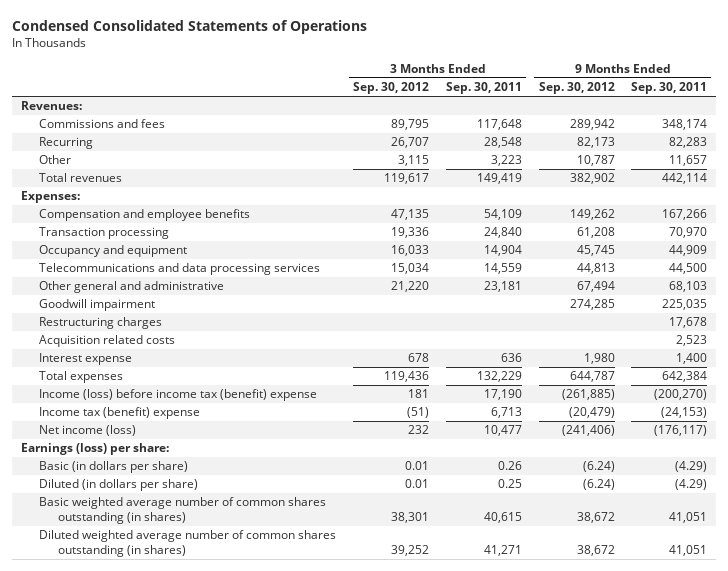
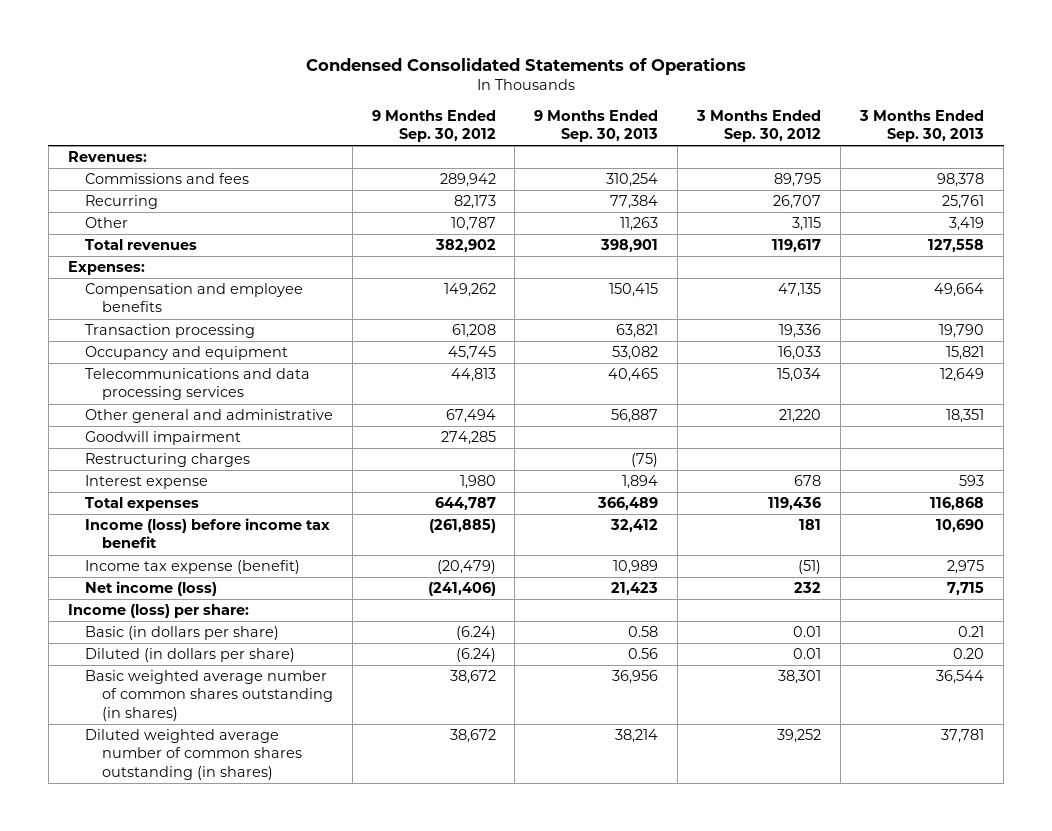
[445,82,522,95] Sep. 30, 2011 -> none
[631,82,708,95] Sep. 30, 2011 -> none
none -> [534,109,659,143] 9 Months Ended Sep. 30, 2013
none -> [859,109,985,143] 3 Months Ended Sep. 30, 2013
[39,335,176,348] Acquisition related costs -> none
[39,389,318,402] Income (loss) before income tax (benefit) expense -> [84,518,330,549] Income (loss) before income tax benefit
[39,407,201,420] Income tax (benefit) expense -> [84,560,300,575] Income tax expense (benefit)
[20,443,169,456] Earnings (loss) per share: -> [67,604,249,619] Income (loss) per share:

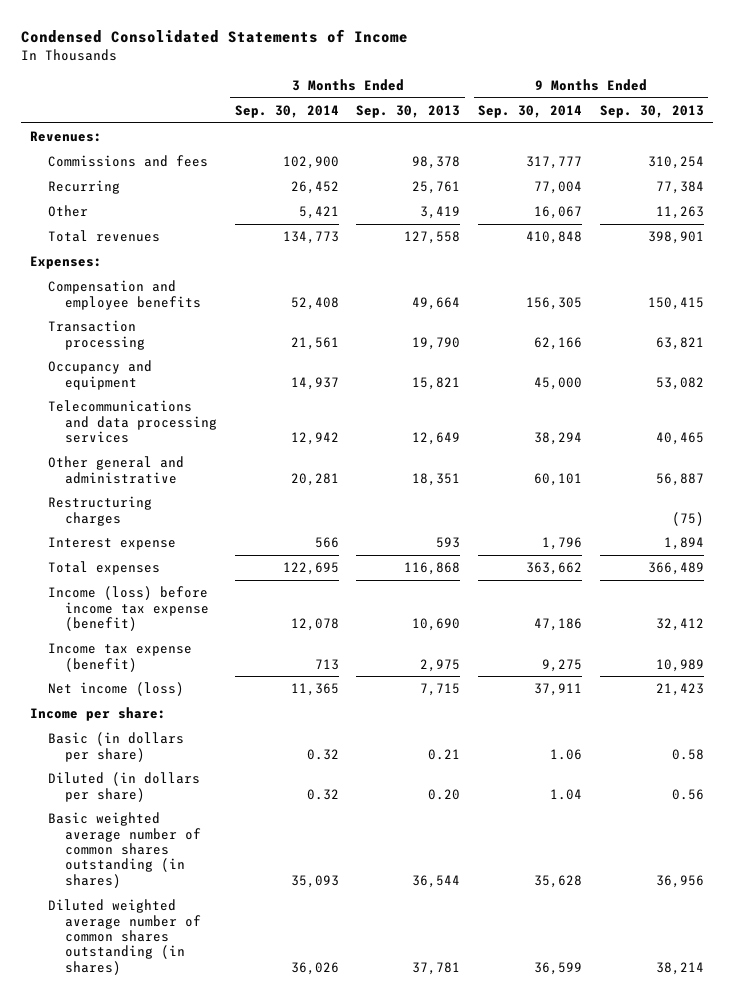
[305,57,746,75] Condensed Consolidated Statements of Operations -> [21,28,409,43] Condensed Consolidated Statements of Income
[371,109,496,143] 9 Months Ended Sep. 30, 2012 -> none
[696,109,822,143] 3 Months Ended Sep. 30, 2012 -> none
none -> [234,104,339,118] Sep. 30, 2014
none -> [478,104,583,118] Sep. 30, 2014
[84,431,241,446] Goodwill impairment -> none
[84,518,330,549] Income (loss) before income tax benefit -> [47,586,210,631] Income (loss) before income tax expense (benefit)
[67,604,249,619] Income (loss) per share: -> [30,707,167,722] Income per share:

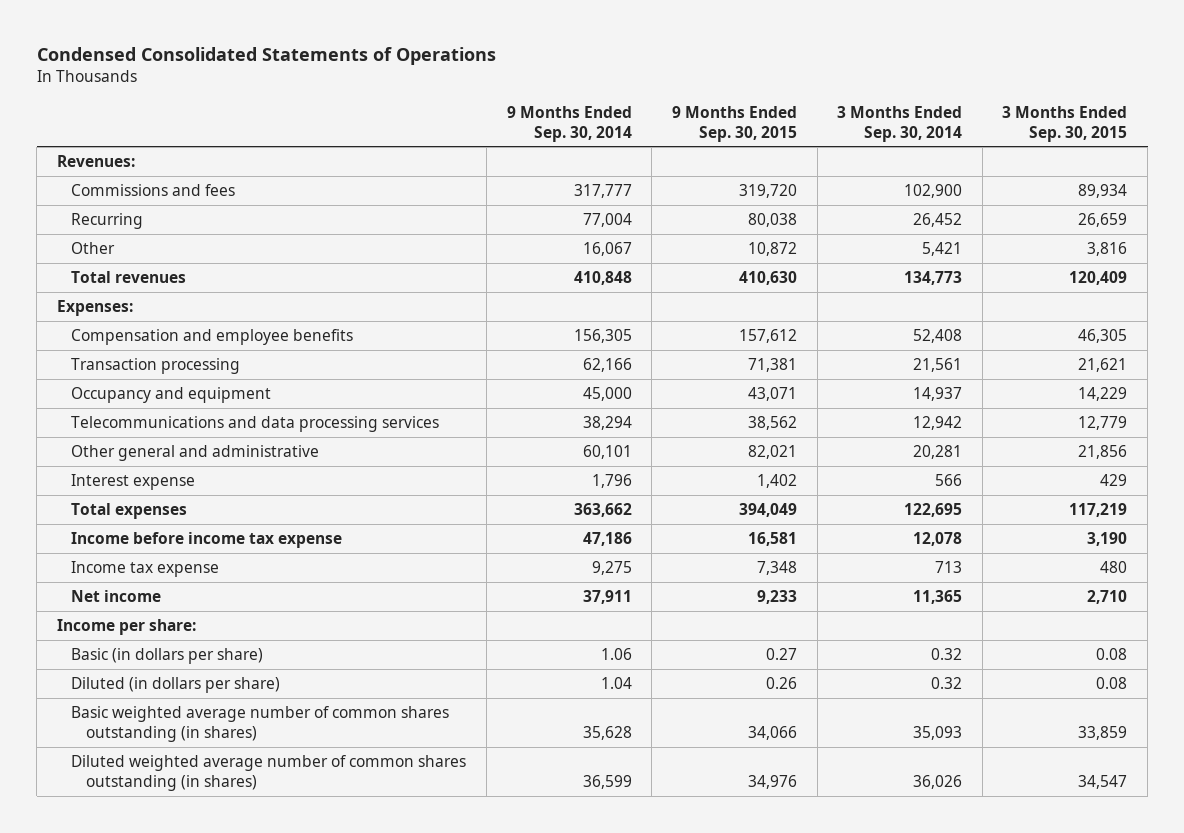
[21,28,409,43] Condensed Consolidated Statements of Income -> [36,46,496,65] Condensed Consolidated Statements of Operations
[356,104,461,118] Sep. 30, 2013 -> none
[599,104,704,118] Sep. 30, 2013 -> none
none -> [671,105,797,142] 9 Months Ended Sep. 30, 2015
none -> [1002,105,1128,142] 3 Months Ended Sep. 30, 2015
[47,496,152,526] Restructuring charges -> none
[47,586,210,631] Income (loss) before income tax expense (benefit) -> [71,531,343,548] Income before income tax expense
[47,643,192,672] Income tax expense (benefit) -> [71,560,220,577] Income tax expense
[47,682,184,697] Net income (loss) -> [71,589,162,602] Net income

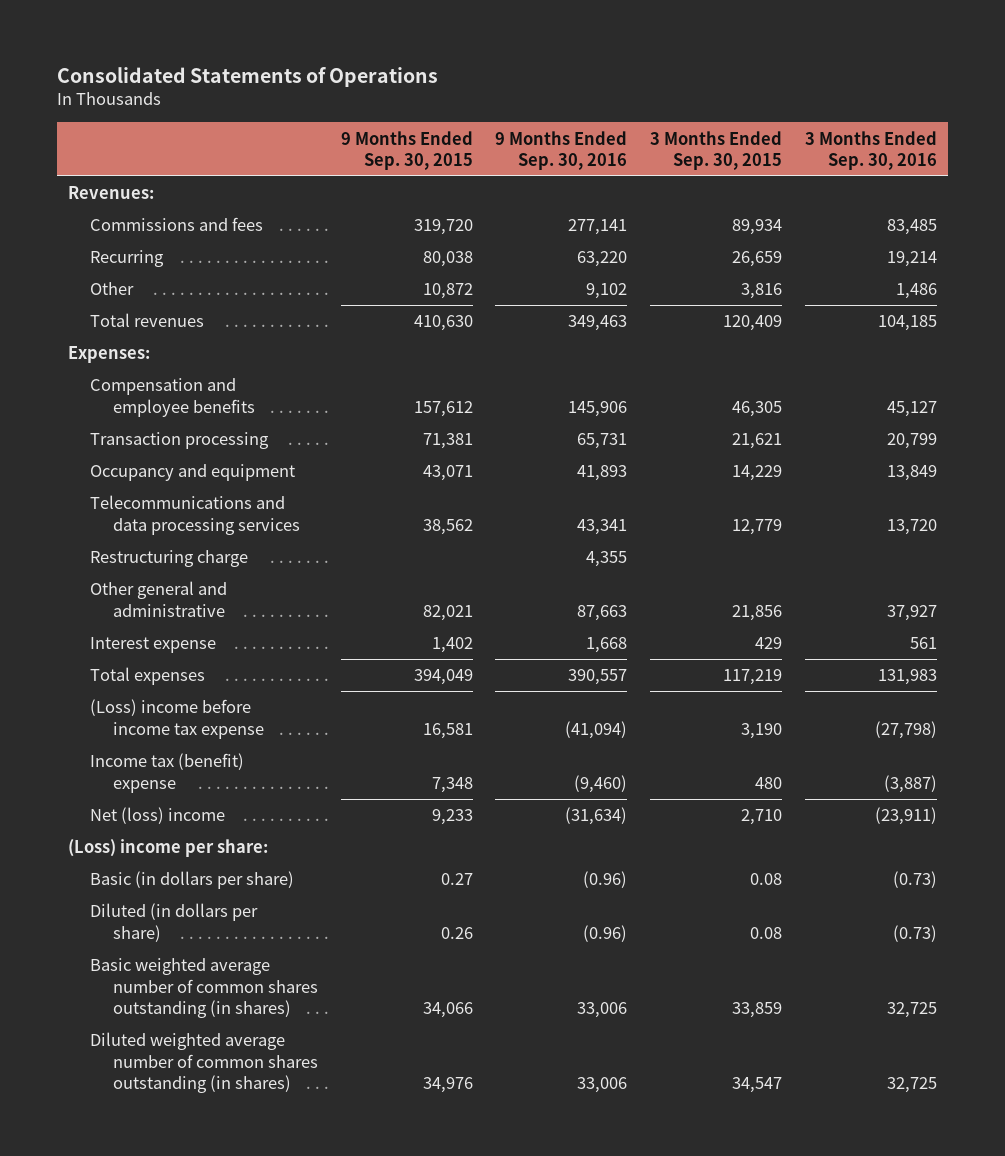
[36,46,496,65] Condensed Consolidated Statements of Operations -> [56,66,438,87] Consolidated Statements of Operations
[506,105,632,142] 9 Months Ended Sep. 30, 2014 -> none
[837,105,963,142] 3 Months Ended Sep. 30, 2014 -> none
none -> [495,130,628,170] 9 Months Ended Sep. 30, 2016
none -> [804,130,937,170] 3 Months Ended Sep. 30, 2016
none -> [90,550,249,568] Restructuring charge
[71,531,343,548] Income before income tax expense -> [90,699,264,739] (Loss) income before income tax expense
[71,560,220,577] Income tax expense -> [90,753,245,793] Income tax (benefit) expense
[71,589,162,602] Net income -> [90,807,226,825] Net (loss) income
[56,618,196,635] Income per share: -> [68,839,269,858] (Loss) income per share:

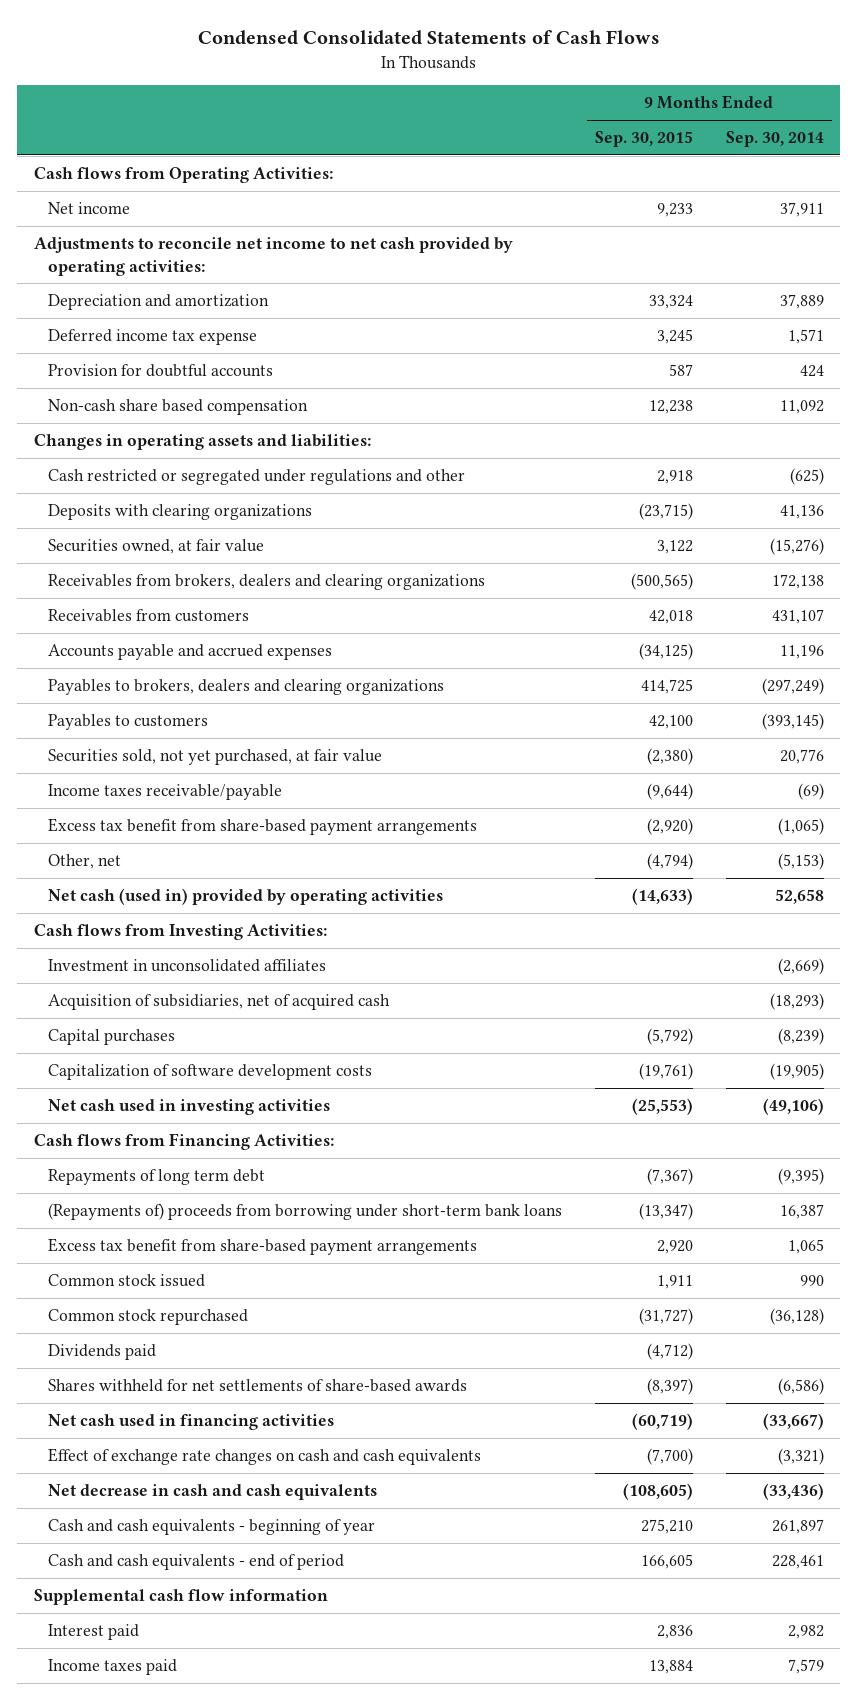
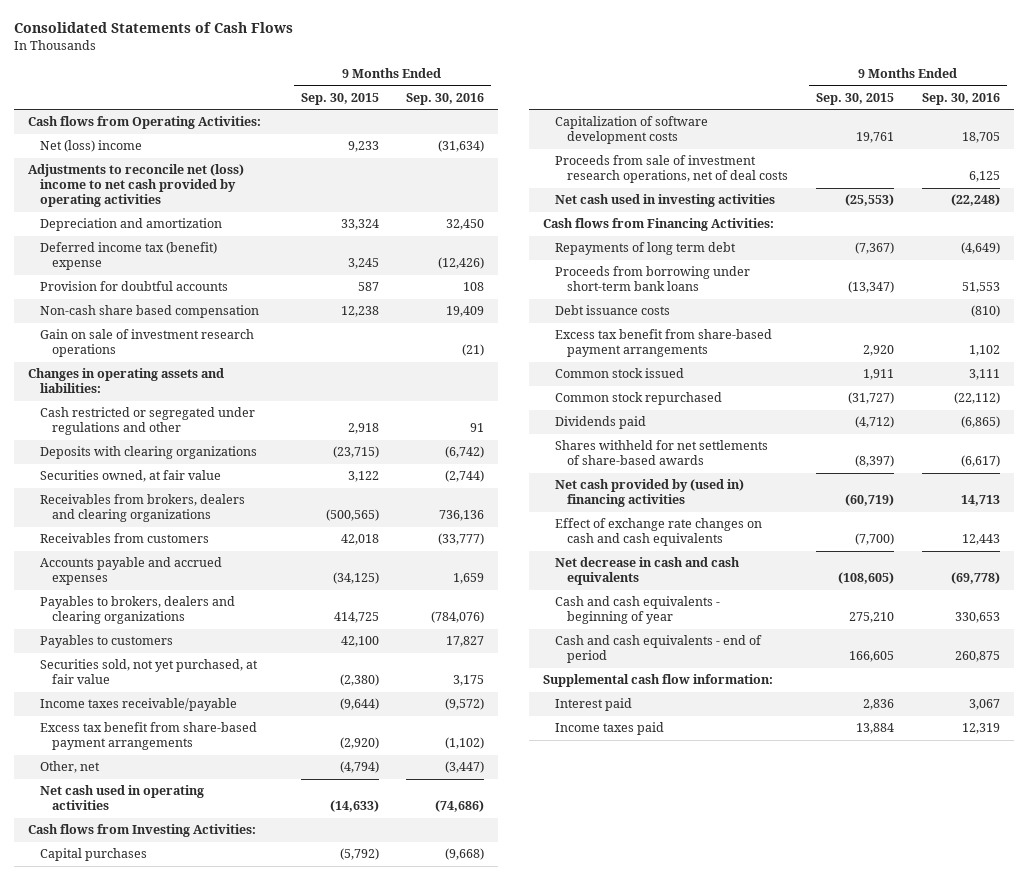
[197,30,660,46] Condensed Consolidated Statements of Cash Flows -> [13,21,293,33] Consolidated Statements of Cash Flows
[725,131,824,148] Sep. 30, 2014 -> none
none -> [406,93,485,106] Sep. 30, 2016
[48,202,131,215] Net income -> [39,140,142,153] Net (loss) income
[33,237,513,276] Adjustments to reconcile net income to net cash provided by operating activities: -> [27,164,244,208] Adjustments to reconcile net (loss) income to net cash provided by operating activities
[48,329,258,346] Deferred income tax expense -> [39,242,217,271] Deferred income tax (benefit) expense
none -> [39,329,254,358] Gain on sale of investment research operations
[48,888,444,906] Net cash (used in) provided by operating activities -> [39,785,204,811] Net cash used in operating activities
[48,959,327,973] Investment in unconsolidated affiliates -> none
[48,994,391,1011] Acquisition of subsidiaries, net of acquired cash -> none
[638,1063,693,1081] (19,761) -> [855,132,894,144] 19,761
none -> [555,155,788,184] Proceeds from sale of investment research operations, net of deal costs
[48,1203,563,1221] (Repayments of) proceeds from borrowing under short-term bank loans -> [555,266,751,292] Proceeds from borrowing under short-term bank loans
none -> [555,305,671,316] Debt issuance costs
[48,1414,335,1431] Net cash used in financing activities -> [555,479,745,508] Net cash provided by (used in) financing activities
[33,1589,328,1606] Supplemental cash flow information -> [543,674,774,688] Supplemental cash flow information:

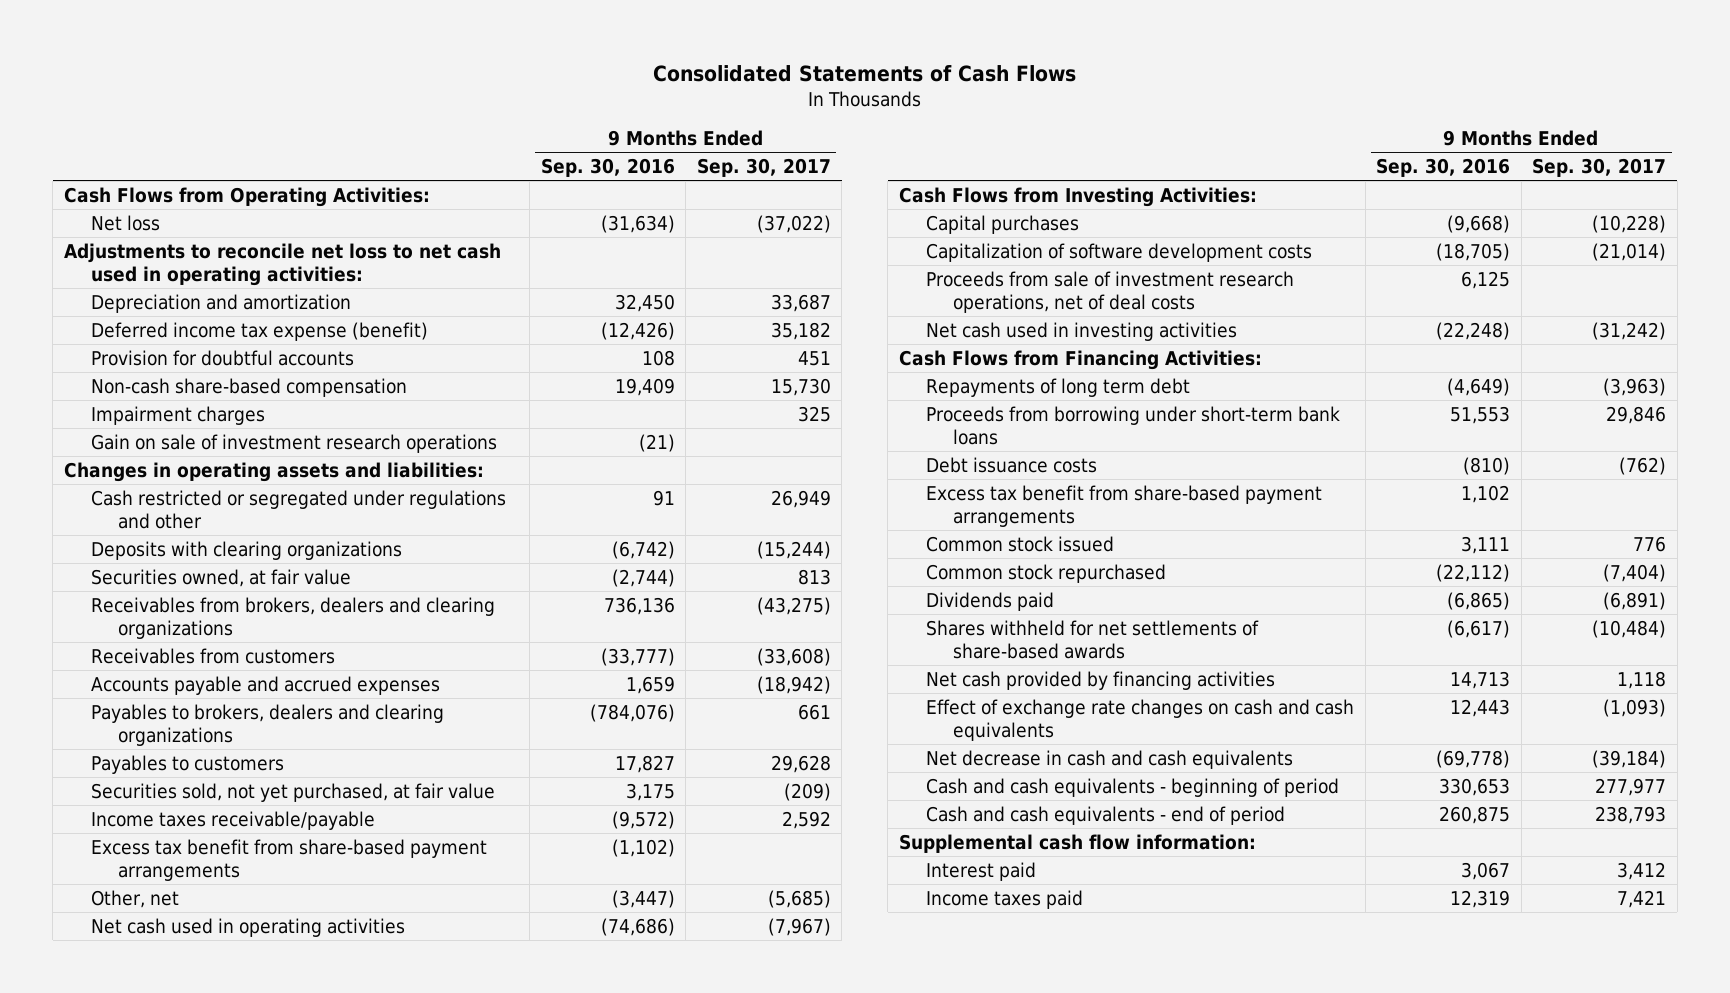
[300,93,379,106] Sep. 30, 2015 -> none
none -> [696,157,831,177] Sep. 30, 2017
[27,116,261,130] Cash flows from Operating Activities: -> [63,186,430,207] Cash Flows from Operating Activities:
[39,140,142,153] Net (loss) income -> [91,214,161,231] Net loss
[27,164,244,208] Adjustments to reconcile net (loss) income to net cash provided by operating activities -> [63,242,501,286] Adjustments to reconcile net loss to net cash used in operating activities:
[39,242,217,271] Deferred income tax (benefit) expense -> [91,321,429,341] Deferred income tax expense (benefit)
[39,305,259,319] Non-cash share based compensation -> [91,377,408,397] Non-cash share-based compensation
none -> [91,405,266,425] Impairment charges
[27,824,256,838] Cash flows from Investing Activities: -> [898,186,1257,207] Cash Flows from Investing Activities:
[961,132,1000,144] 18,705 -> [1436,242,1511,261] (18,705)
[543,218,775,232] Cash flows from Financing Activities: -> [898,349,1262,370] Cash Flows from Financing Activities:
[555,479,745,508] Net cash provided by (used in) financing activities -> [926,670,1276,690] Net cash provided by financing activities
[555,596,721,625] Cash and cash equivalents - beginning of year -> [926,777,1340,797] Cash and cash equivalents - beginning of period

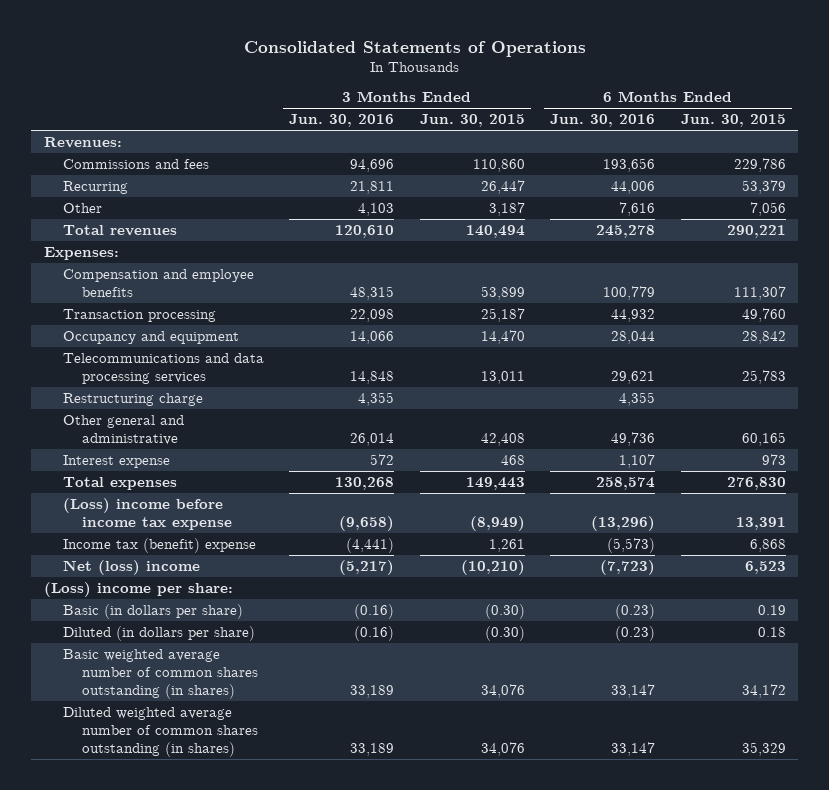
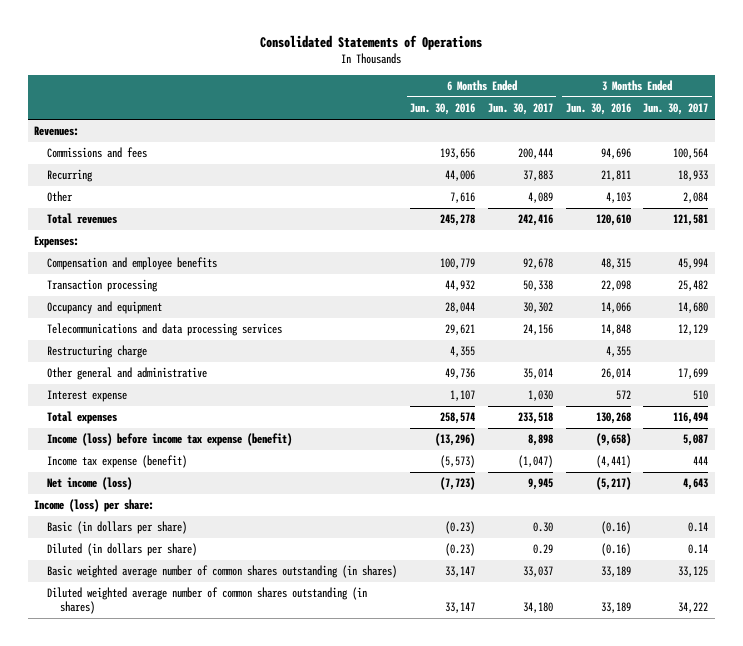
[419,114,525,128] Jun. 30, 2015 -> none
[680,114,786,128] Jun. 30, 2015 -> none
none -> [487,103,553,116] Jun. 30, 2017
none -> [643,103,709,116] Jun. 30, 2017
[62,497,233,530] (Loss) income before income tax expense -> [47,433,293,447] Income (loss) before income tax expense (benefit)
[62,537,256,553] Income tax (benefit) expense -> [47,455,188,469] Income tax expense (benefit)
[62,559,200,575] Net (loss) income -> [47,477,133,491] Net income (loss)
[43,581,233,597] (Loss) income per share: -> [34,499,155,513] Income (loss) per share:

